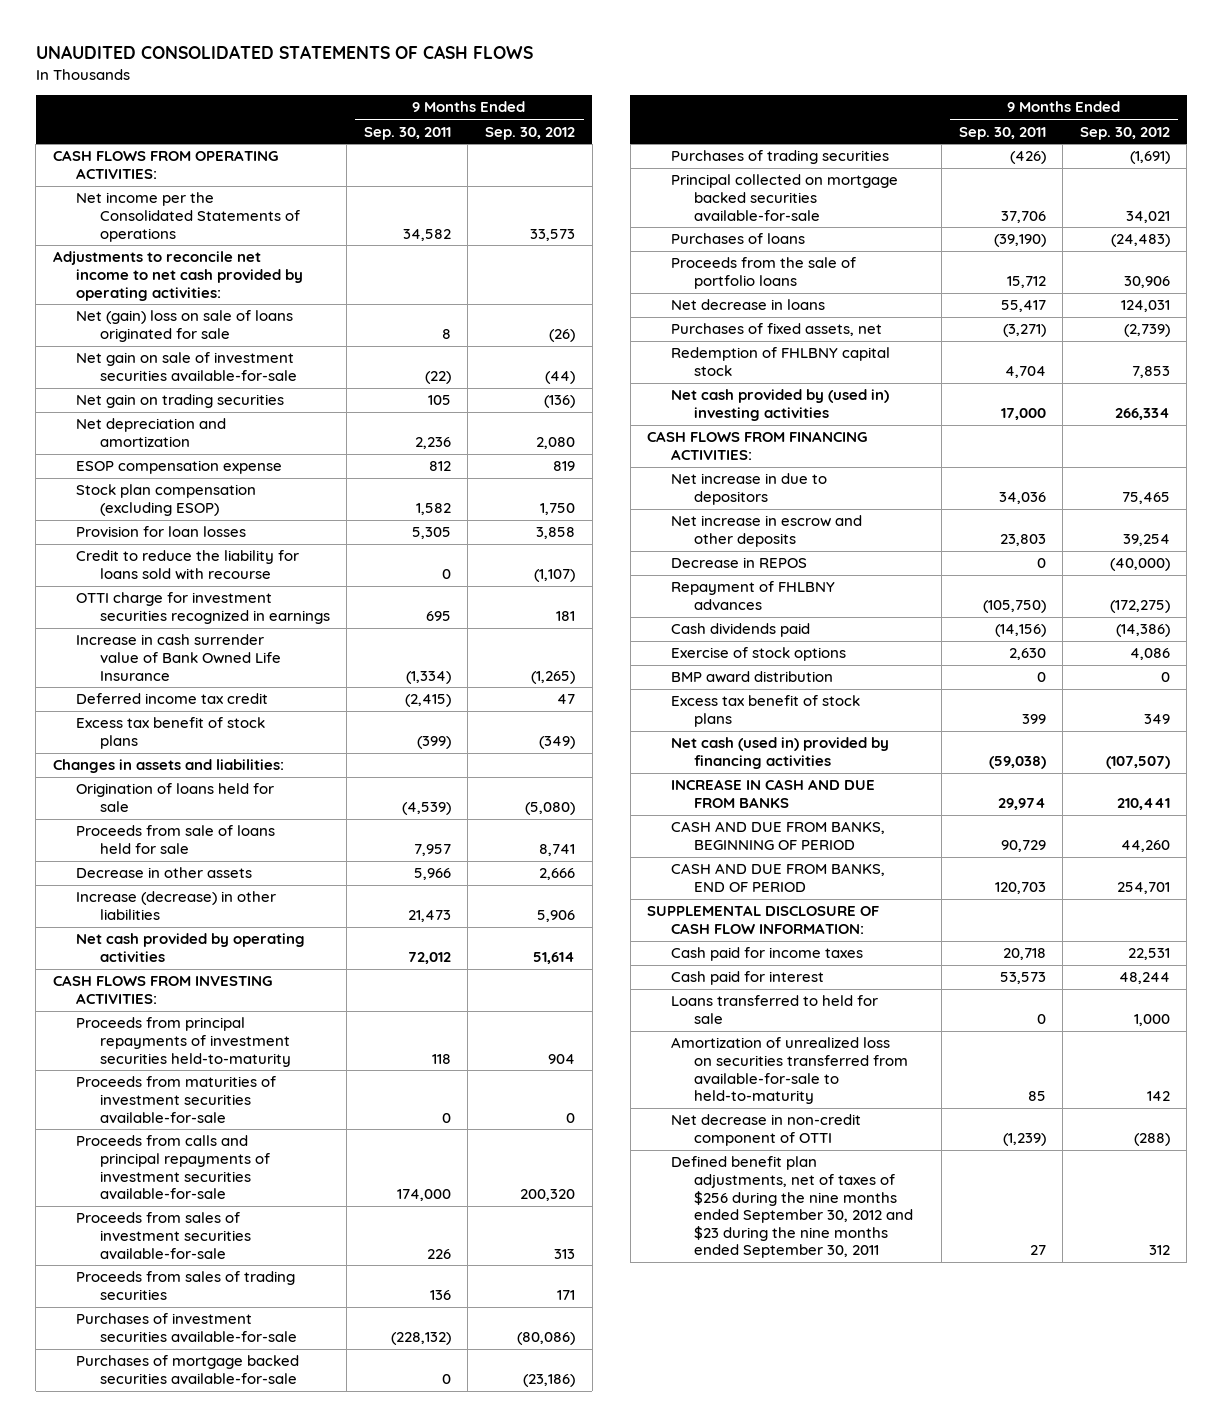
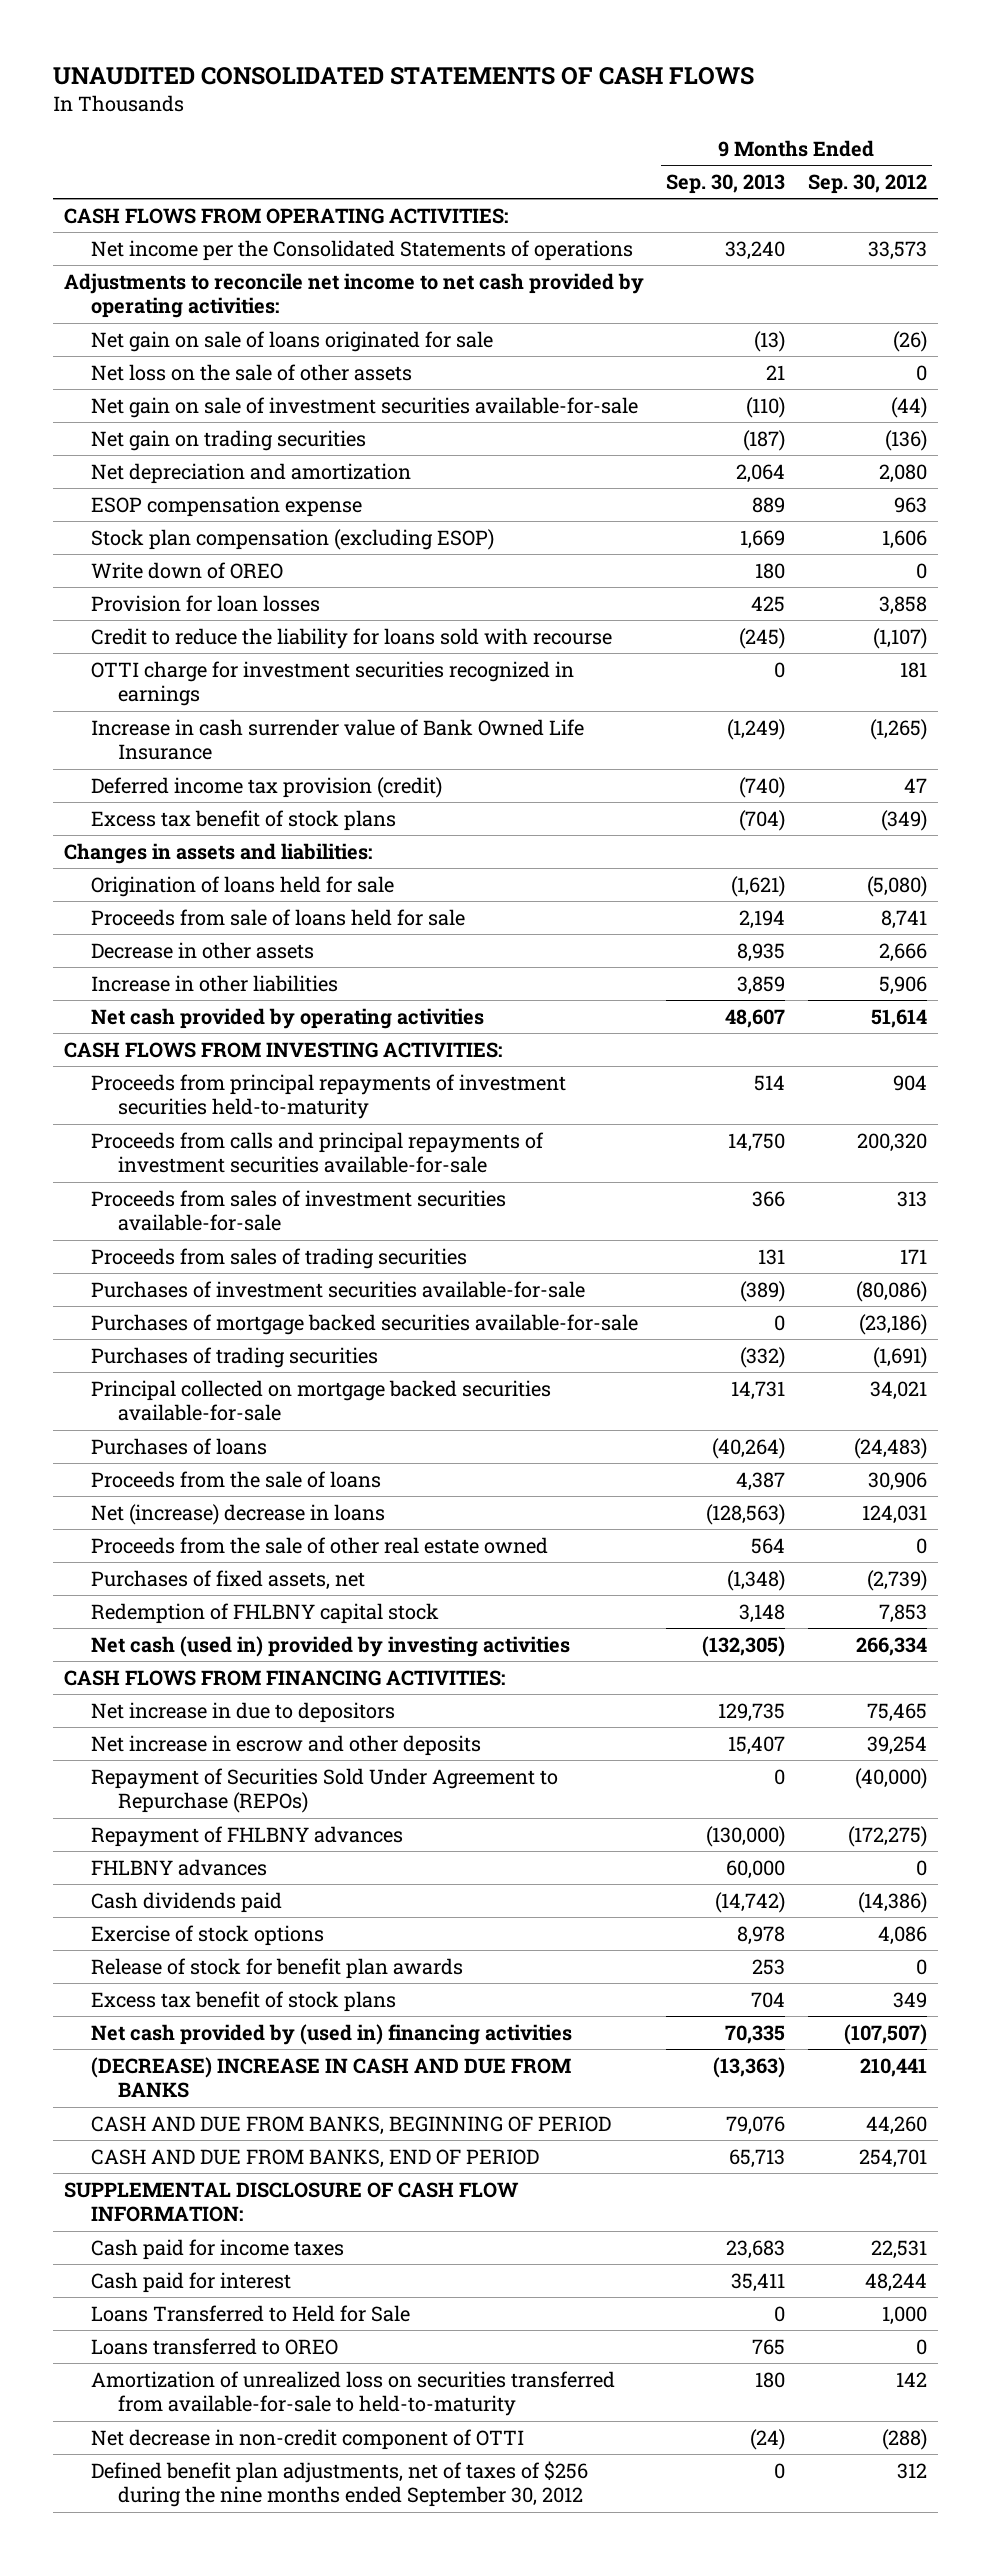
[363,126,451,140] Sep. 30, 2011 -> none
none -> [666,174,786,195] Sep. 30, 2013
[76,310,294,343] Net (gain) loss on sale of loans originated for sale -> [90,331,493,353] Net gain on sale of loans originated for sale
none -> [90,364,412,382] Net loss on the sale of other assets
[553,461,576,472] 819 -> [893,497,927,514] 963
[540,503,576,516] 1,750 -> [881,530,927,550] 1,606
none -> [90,562,283,580] Write down of OREO
[76,693,269,705] Deferred income tax credit -> [90,777,442,799] Deferred income tax provision (credit)
[76,891,277,921] Increase (decrease) in other liabilities -> [90,975,338,993] Increase in other liabilities
[76,1076,277,1123] Proceeds from maturities of investment securities available-for-sale -> none
[670,257,856,290] Proceeds from the sale of portfolio loans -> [90,1471,381,1489] Proceeds from the sale of loans
[670,299,825,311] Net decrease in loans -> [90,1504,385,1526] Net (increase) decrease in loans
none -> [90,1537,548,1555] Proceeds from the sale of other real estate owned
[670,389,889,422] Net cash provided by (used in) investing activities -> [90,1636,570,1658] Net cash (used in) provided by investing activities
[670,557,807,569] Decrease in REPOS -> [90,1768,558,1814] Repayment of Securities Sold Under Agreement to Repurchase (REPOs)
none -> [90,1859,267,1877] FHLBNY advances
[670,671,833,684] BMP award distribution -> [90,1958,463,1980] Release of stock for benefit plan awards
[670,737,889,770] Net cash (used in) provided by financing activities -> [90,2024,572,2046] Net cash provided by (used in) financing activities
[670,779,875,809] INCREASE IN CASH AND DUE FROM BANKS -> [90,2057,571,2099] (DECREASE) INCREASE IN CASH AND DUE FROM BANKS
none -> [90,2305,410,2323] Loans Transferred to Held for Sale
[670,995,878,1025] Loans transferred to held for sale -> [90,2338,338,2356] Loans transferred to OREO
[1133,1014,1170,1027] 1,000 -> [915,2339,927,2356] 0
[670,1156,914,1259] Defined benefit plan adjustments, net of taxes of $256 during the nine months ended September 30, 2012 and $23 during the nine months ended September 30, 2011 -> [90,2461,588,2508] Defined benefit plan adjustments, net of taxes of $256 during the nine months ended September 30, 2012

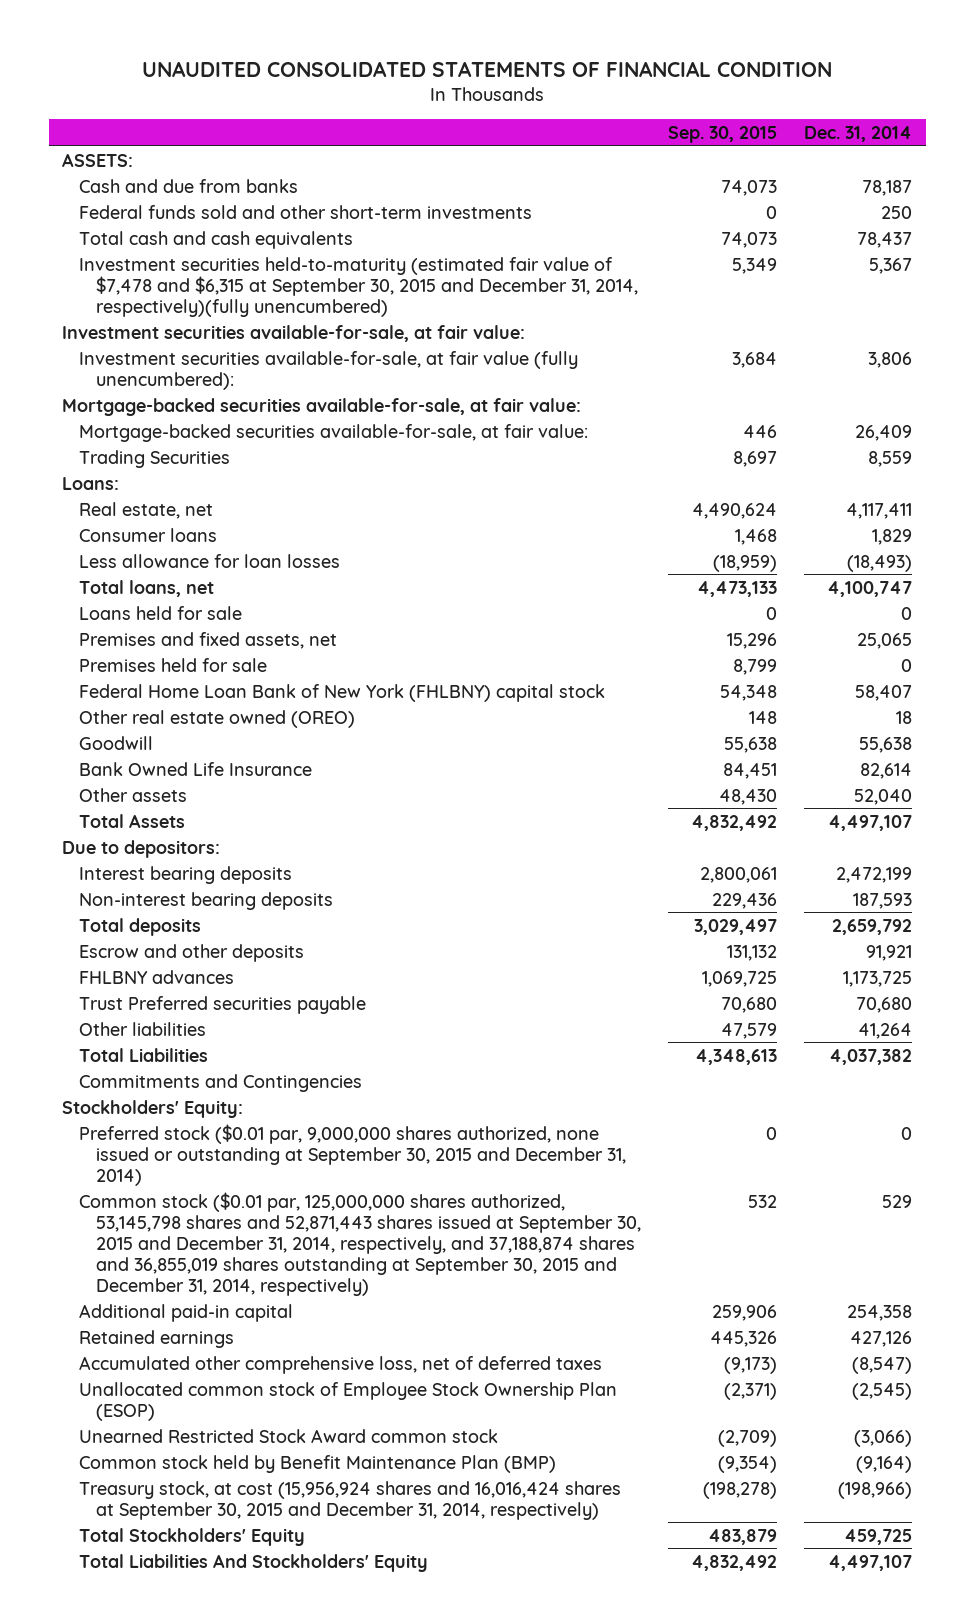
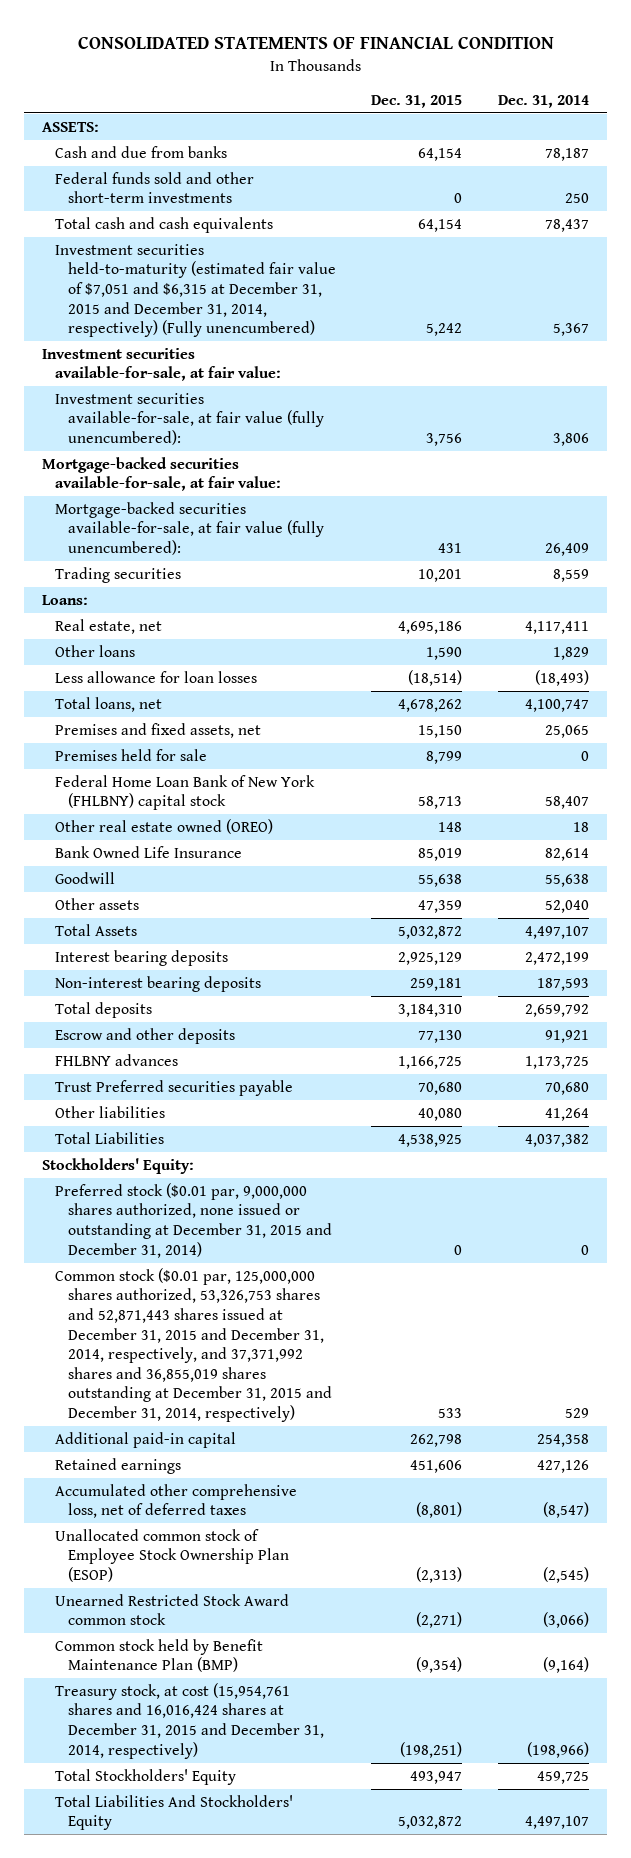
[142,60,833,77] UNAUDITED CONSOLIDATED STATEMENTS OF FINANCIAL CONDITION -> [77,36,554,50] CONSOLIDATED STATEMENTS OF FINANCIAL CONDITION
[667,125,777,143] Sep. 30, 2015 -> none
none -> [371,94,463,108] Dec. 31, 2015
[79,256,638,317] Investment securities held-to-maturity (estimated fair value of $7,478 and $6,315 at September 30, 2015 and December 31, 2014, respectively)(fully unencumbered) -> [54,243,336,338] Investment securities held-to-maturity (estimated fair value of $7,051 and $6,315 at December 31, 2015 and December 31, 2014, respectively) (Fully unencumbered)
[79,423,589,442] Mortgage-backed securities available-for-sale, at fair value: -> [54,501,324,556] Mortgage-backed securities available-for-sale, at fair value (fully unencumbered):
[79,449,231,468] Trading Securities -> [54,566,181,583] Trading securities
[79,527,218,542] Consumer loans -> [54,644,135,657] Other loans
[79,605,243,620] Loans held for sale -> none
[79,735,154,750] Goodwill -> [54,871,115,884] Goodwill
[62,839,221,858] Due to depositors: -> none
[79,1073,363,1092] Commitments and Contingencies -> none
[79,1123,626,1186] Preferred stock ($0.01 par, 9,000,000 shares authorized, none issued or outstanding at September 30, 2015 and December 31, 2014) -> [54,1182,332,1258] Preferred stock ($0.01 par, 9,000,000 shares authorized, none issued or outstanding at December 31, 2015 and December 31, 2014)
[79,1191,641,1296] Common stock ($0.01 par, 125,000,000 shares authorized, 53,145,798 shares and 52,871,443 shares issued at September 30, 2015 and December 31, 2014, respectively, and 37,188,874 shares and 36,855,019 shares outstanding at September 30, 2015 and December 31, 2014, respectively) -> [54,1267,332,1422] Common stock ($0.01 par, 125,000,000 shares authorized, 53,326,753 shares and 52,871,443 shares issued at December 31, 2015 and December 31, 2014, respectively, and 37,371,992 shares and 36,855,019 shares outstanding at December 31, 2015 and December 31, 2014, respectively)
[79,1480,622,1520] Treasury stock, at cost (15,956,924 shares and 16,016,424 shares at September 30, 2015 and December 31, 2014, respectively) -> [54,1682,324,1759] Treasury stock, at cost (15,954,761 shares and 16,016,424 shares at December 31, 2015 and December 31, 2014, respectively)

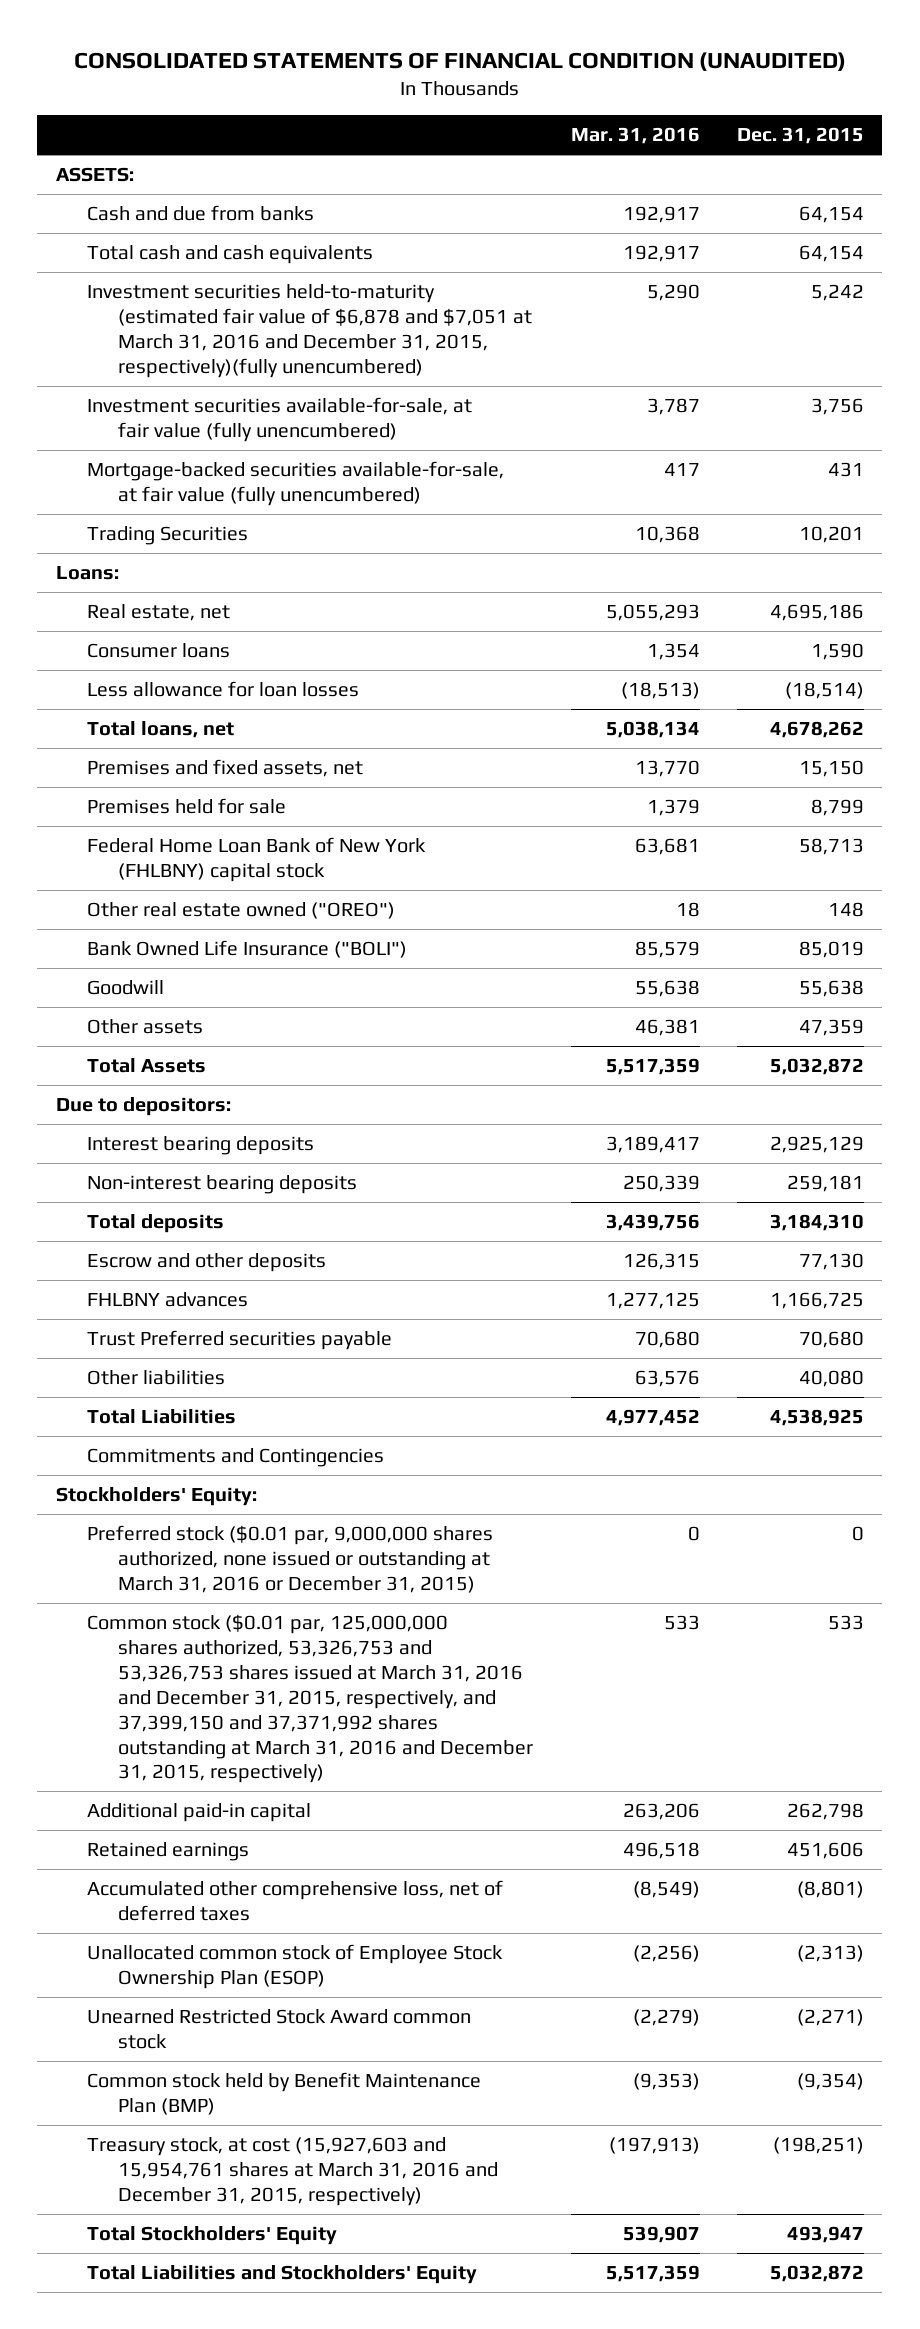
[77,36,554,50] CONSOLIDATED STATEMENTS OF FINANCIAL CONDITION -> [73,52,846,72] CONSOLIDATED STATEMENTS OF FINANCIAL CONDITION (UNAUDITED)
[497,94,589,108] Dec. 31, 2014 -> none
none -> [570,127,700,145] Mar. 31, 2016
[54,171,254,204] Federal funds sold and other short-term investments -> none
[42,347,281,382] Investment securities available-for-sale, at fair value: -> none
[42,456,281,492] Mortgage-backed securities available-for-sale, at fair value: -> none
[54,243,336,338] Investment securities held-to-maturity (estimated fair value of $7,051 and $6,315 at December 31, 2015 and December 31, 2014, respectively) (Fully unencumbered) -> [86,284,533,378] Investment securities held-to-maturity (estimated fair value of $6,878 and $7,051 at March 31, 2016 and December 31, 2015, respectively)(fully unencumbered)
[54,392,324,446] Investment securities available-for-sale, at fair value (fully unencumbered): -> [86,397,472,442] Investment securities available-for-sale, at fair value (fully unencumbered)
[54,501,324,556] Mortgage-backed securities available-for-sale, at fair value (fully unencumbered): -> [86,461,504,506] Mortgage-backed securities available-for-sale, at fair value (fully unencumbered)
[54,566,181,583] Trading securities -> [86,526,248,546] Trading Securities
[54,644,135,657] Other loans -> [86,643,230,659] Consumer loans
[54,818,273,834] Other real estate owned (OREO) -> [86,902,395,920] Other real estate owned ("OREO")
[54,845,242,858] Bank Owned Life Insurance -> [86,940,407,959] Bank Owned Life Insurance ("BOLI")
none -> [55,1097,231,1117] Due to depositors:
none -> [86,1448,384,1468] Commitments and Contingencies
[54,1182,332,1258] Preferred stock ($0.01 par, 9,000,000 shares authorized, none issued or outstanding at December 31, 2015 and December 31, 2014) -> [86,1525,493,1593] Preferred stock ($0.01 par, 9,000,000 shares authorized, none issued or outstanding at March 31, 2016 or December 31, 2015)
[54,1267,332,1422] Common stock ($0.01 par, 125,000,000 shares authorized, 53,326,753 shares and 52,871,443 shares issued at December 31, 2015 and December 31, 2014, respectively, and 37,371,992 shares and 36,855,019 shares outstanding at December 31, 2015 and December 31, 2014, respectively) -> [86,1614,534,1784] Common stock ($0.01 par, 125,000,000 shares authorized, 53,326,753 and 53,326,753 shares issued at March 31, 2016 and December 31, 2015, respectively, and 37,399,150 and 37,371,992 shares outstanding at March 31, 2016 and December 31, 2015, respectively)
[54,1682,324,1759] Treasury stock, at cost (15,954,761 shares and 16,016,424 shares at December 31, 2015 and December 31, 2014, respectively) -> [86,2137,499,2206] Treasury stock, at cost (15,927,603 and 15,954,761 shares at March 31, 2016 and December 31, 2015, respectively)
[54,1794,293,1831] Total Liabilities And Stockholders' Equity -> [86,2265,477,2285] Total Liabilities and Stockholders' Equity

